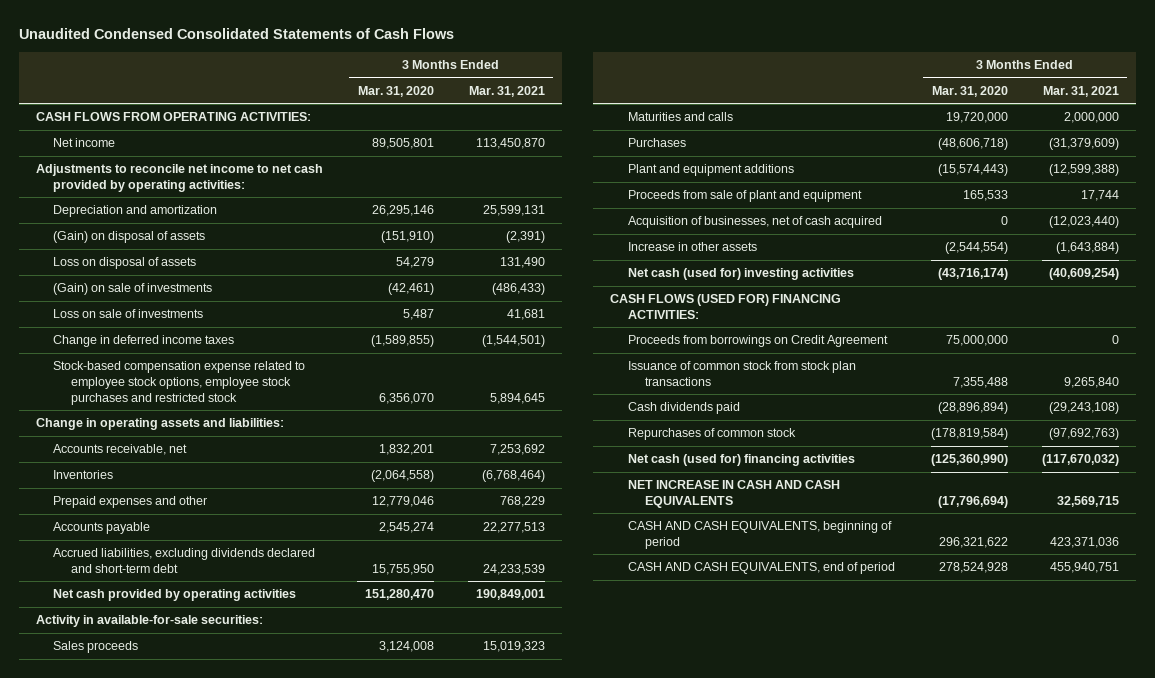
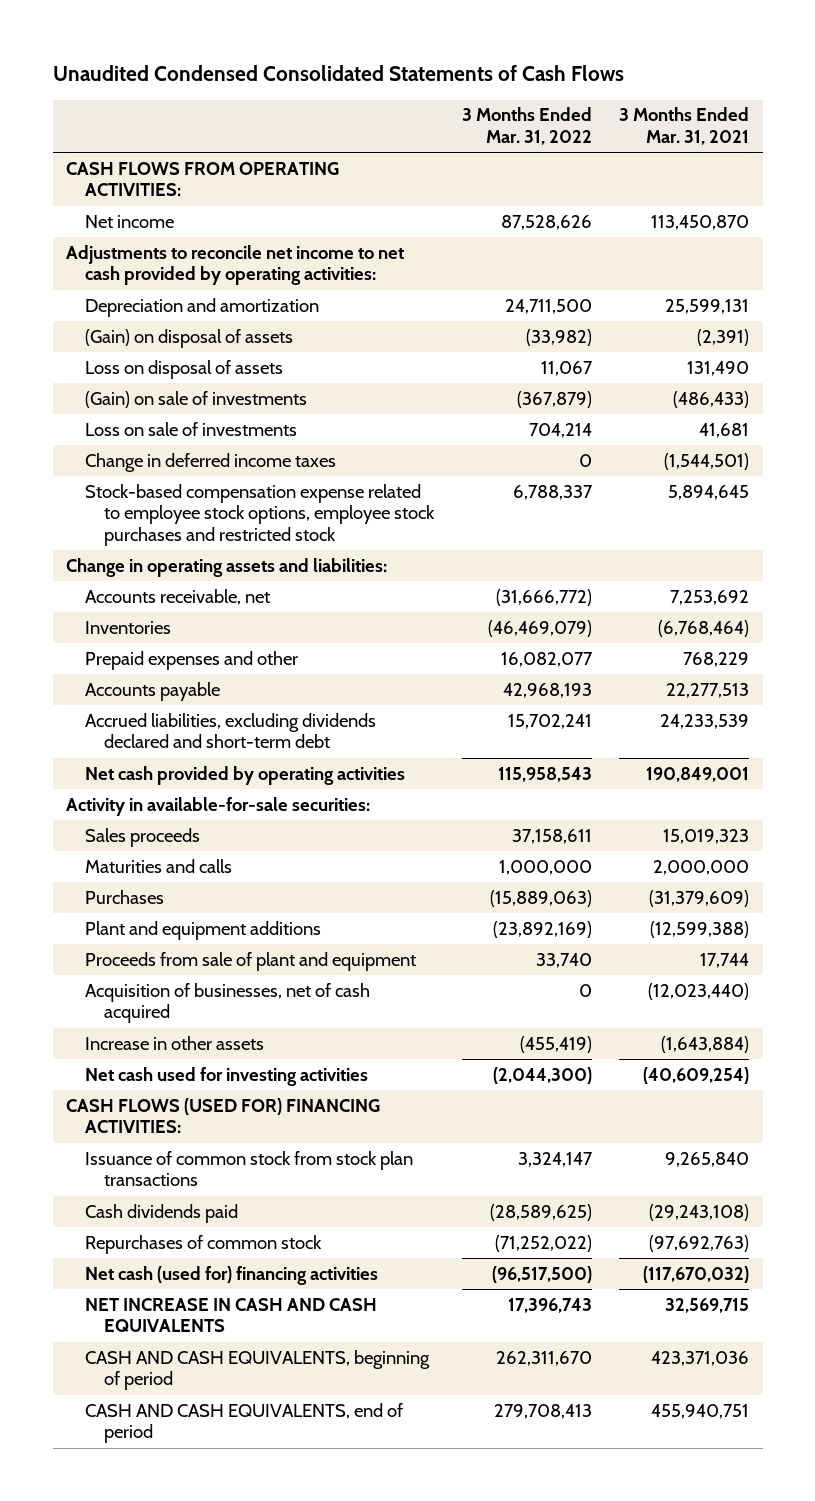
[358,85,435,97] Mar. 31, 2020 -> none
none -> [461,107,592,146] 3 Months Ended Mar. 31, 2022
[627,268,854,281] Net cash (used for) investing activities -> [85,1066,369,1086] Net cash used for investing activities
[627,335,888,348] Proceeds from borrowings on Credit Agreement -> none

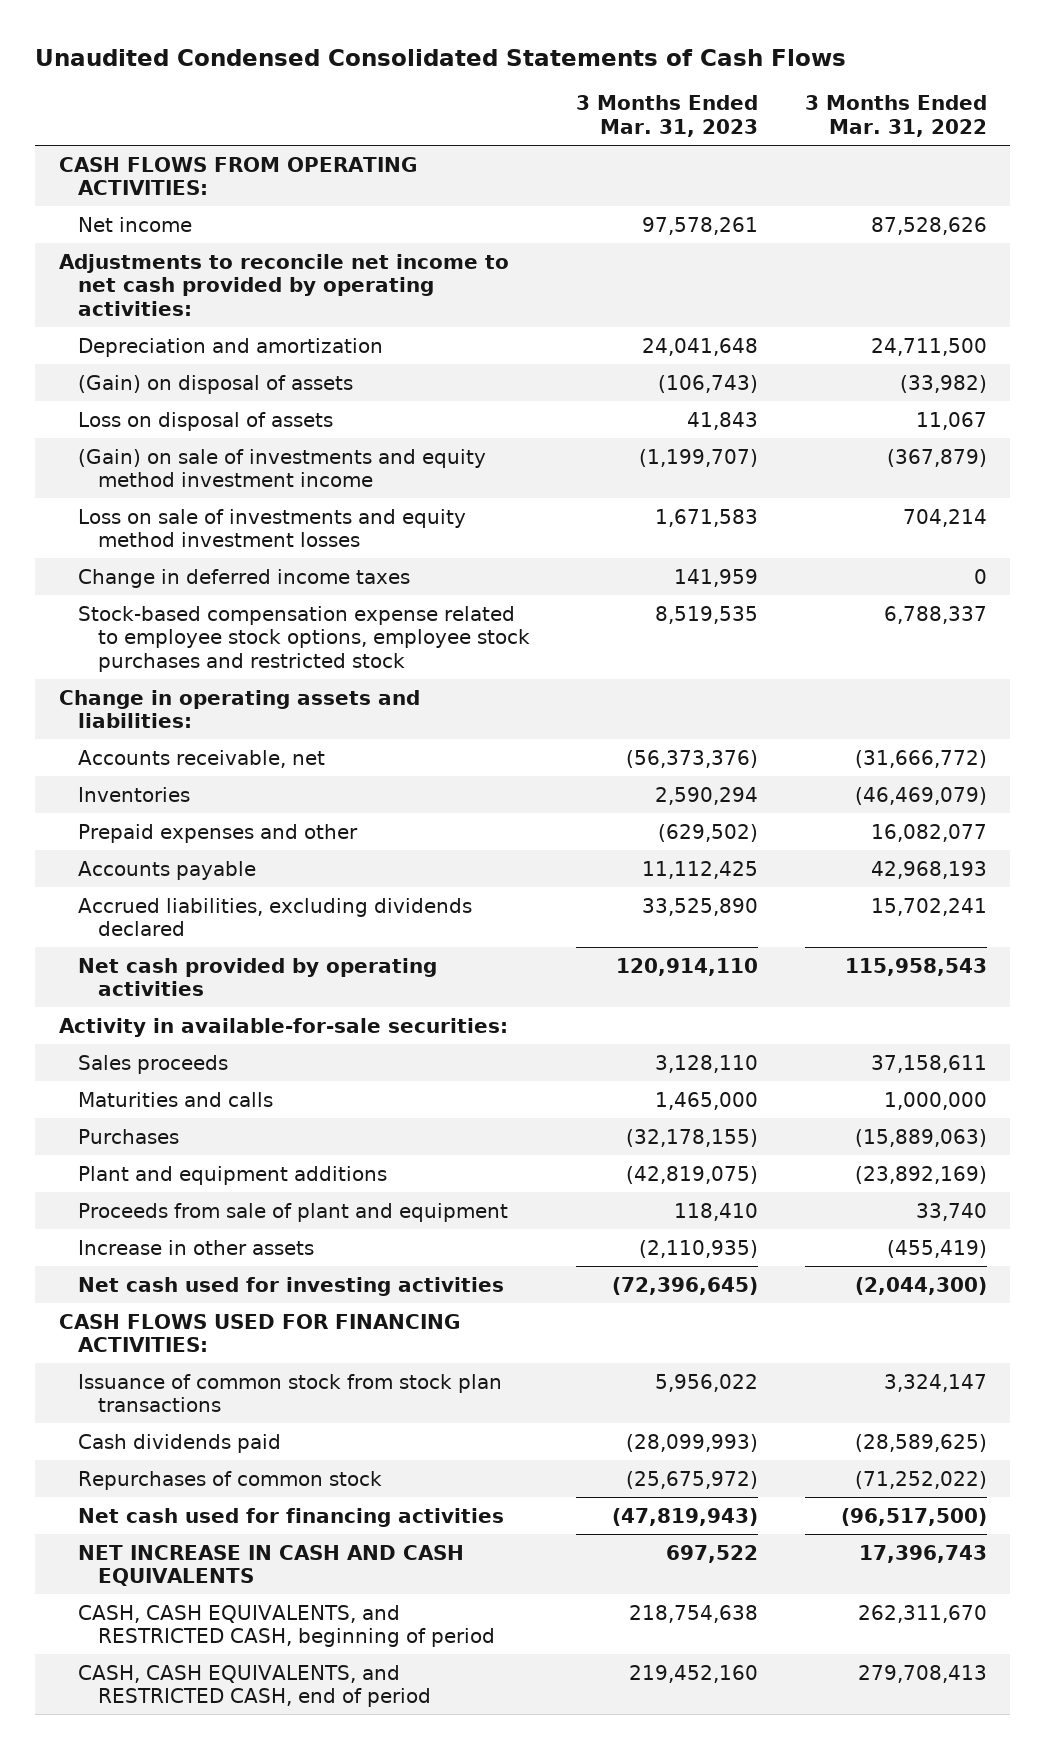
[619,107,750,146] 3 Months Ended Mar. 31, 2021 -> none
none -> [576,95,759,137] 3 Months Ended Mar. 31, 2023
[85,390,308,408] (Gain) on sale of investments -> [78,448,487,488] (Gain) on sale of investments and equity method investment income
[85,421,298,436] Loss on sale of investments -> [78,508,467,548] Loss on sale of investments and equity method investment losses
[85,712,377,749] Accrued liabilities, excluding dividends declared and short-term debt -> [78,897,473,937] Accrued liabilities, excluding dividends declared
[85,982,371,1024] Acquisition of businesses, net of cash acquired -> none
[66,1097,381,1134] CASH FLOWS (USED FOR) FINANCING ACTIVITIES: -> [58,1313,460,1353] CASH FLOWS USED FOR FINANCING ACTIVITIES:
[85,1265,379,1285] Net cash (used for) financing activities -> [78,1507,505,1527] Net cash used for financing activities
[85,1349,431,1391] CASH AND CASH EQUIVALENTS, beginning of period -> [78,1604,495,1648] CASH, CASH EQUIVALENTS, and RESTRICTED CASH, beginning of period
[85,1402,404,1444] CASH AND CASH EQUIVALENTS, end of period -> [78,1664,431,1708] CASH, CASH EQUIVALENTS, and RESTRICTED CASH, end of period

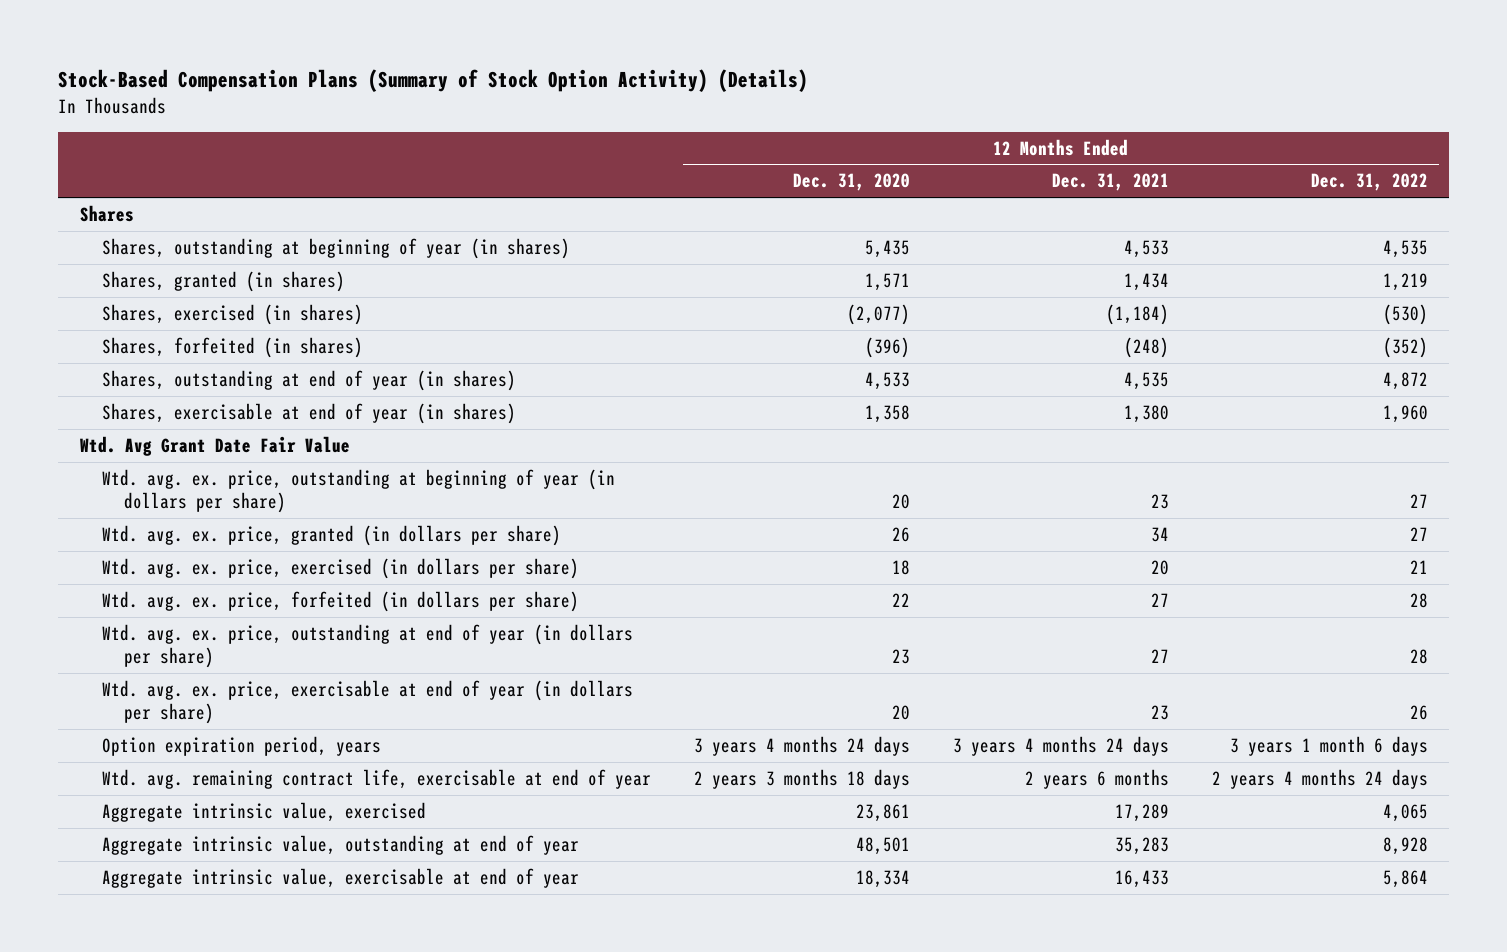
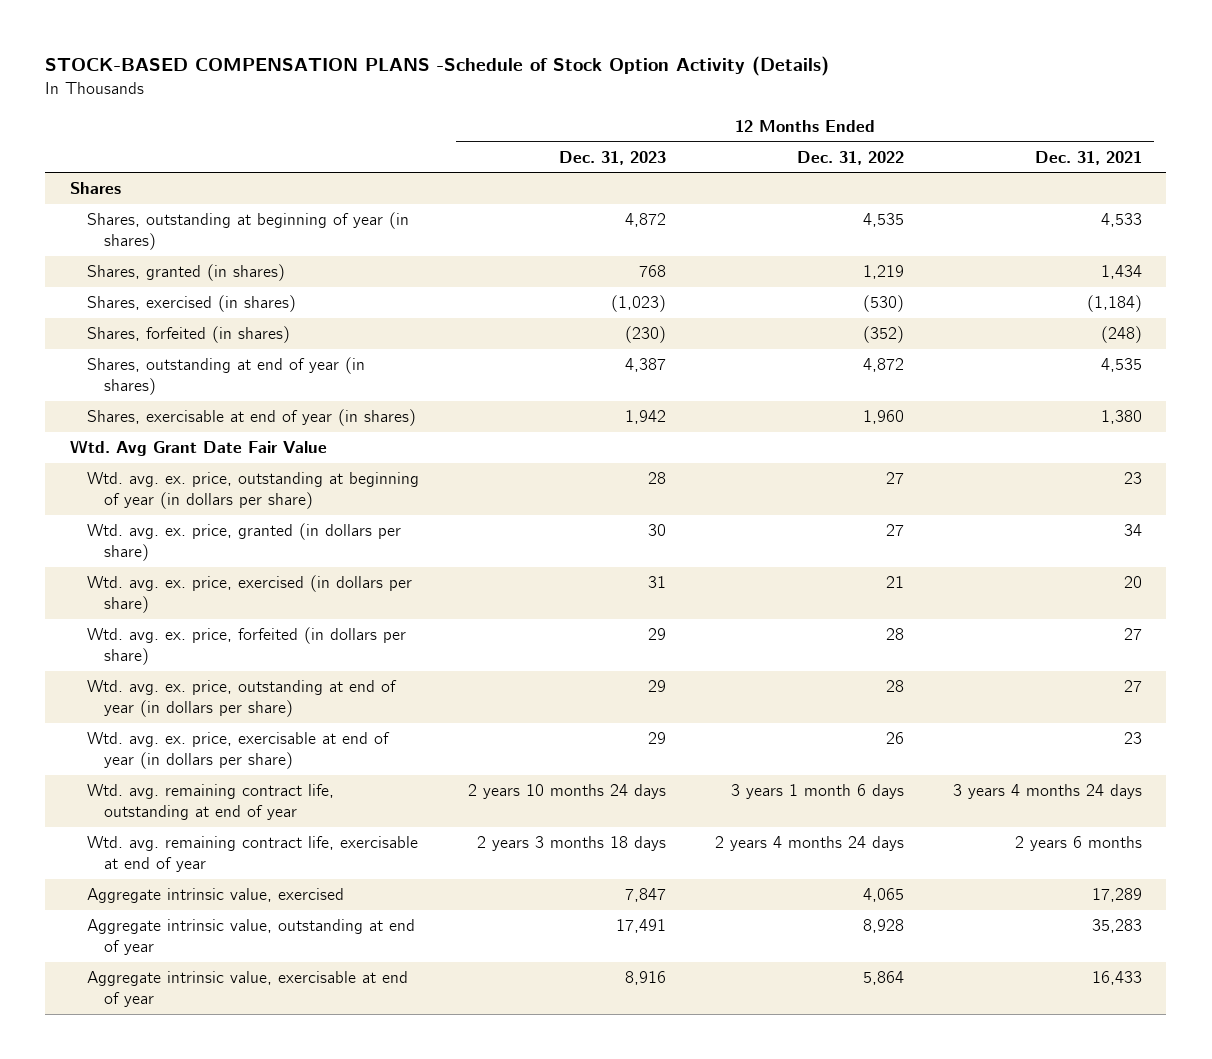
[58,69,809,93] Stock-Based Compensation Plans (Summary of Stock Option Activity) (Details) -> [45,56,830,77] STOCK-BASED COMPENSATION PLANS -Schedule of Stock Option Activity (Details)
[792,173,910,192] Dec. 31, 2020 -> none
none -> [558,150,666,165] Dec. 31, 2023
[101,735,381,756] Option expiration period, years -> [86,784,334,821] Wtd. avg. remaining contract life, outstanding at end of year

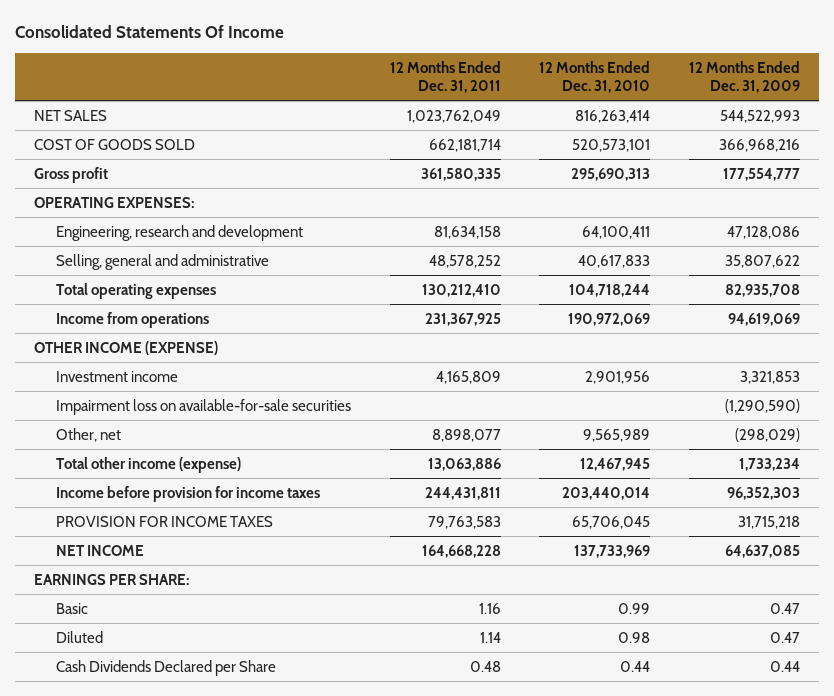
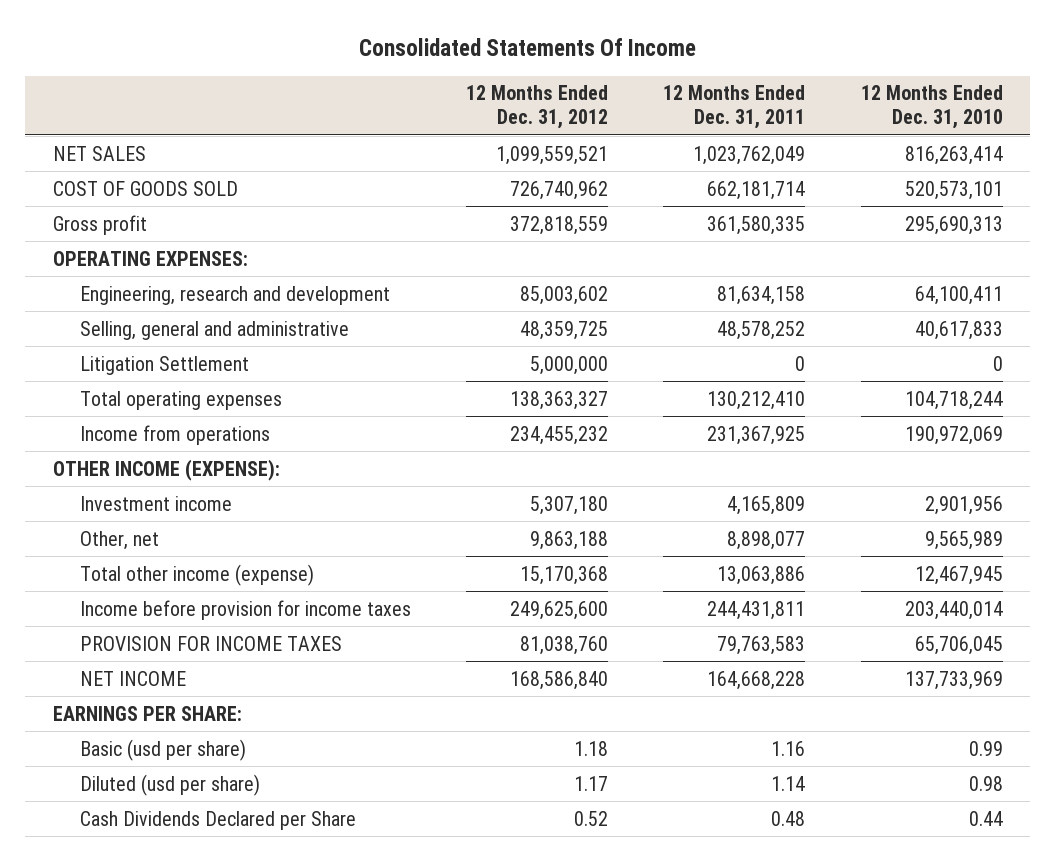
[688,60,800,93] 12 Months Ended Dec. 31, 2009 -> none
none -> [465,85,608,130] 12 Months Ended Dec. 31, 2012
none -> [79,355,249,375] Litigation Settlement
[34,340,219,355] OTHER INCOME (EXPENSE) -> [52,458,280,481] OTHER INCOME (EXPENSE):
[56,398,352,415] Impairment loss on available-for-sale securities -> none
[56,602,89,614] Basic -> [79,738,246,761] Basic (usd per share)
[56,630,104,643] Diluted -> [79,773,260,796] Diluted (usd per share)

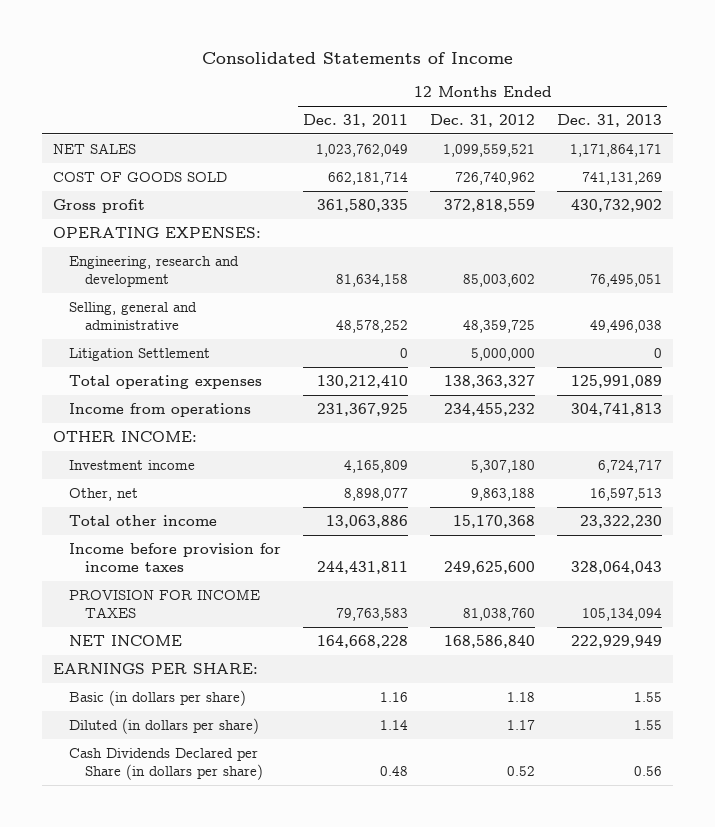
[358,37,696,56] Consolidated Statements Of Income -> [201,52,513,65] Consolidated Statements of Income
[860,85,1003,130] 12 Months Ended Dec. 31, 2010 -> none
none -> [556,114,662,128] Dec. 31, 2013
[52,458,280,481] OTHER INCOME (EXPENSE): -> [53,430,198,442] OTHER INCOME:
[79,563,314,586] Total other income (expense) -> [69,514,218,526] Total other income
[79,738,246,761] Basic (usd per share) -> [69,689,247,706] Basic (in dollars per share)
[79,773,260,796] Diluted (usd per share) -> [69,717,260,734] Diluted (in dollars per share)
[79,810,356,830] Cash Dividends Declared per Share -> [69,747,264,780] Cash Dividends Declared per Share (in dollars per share)

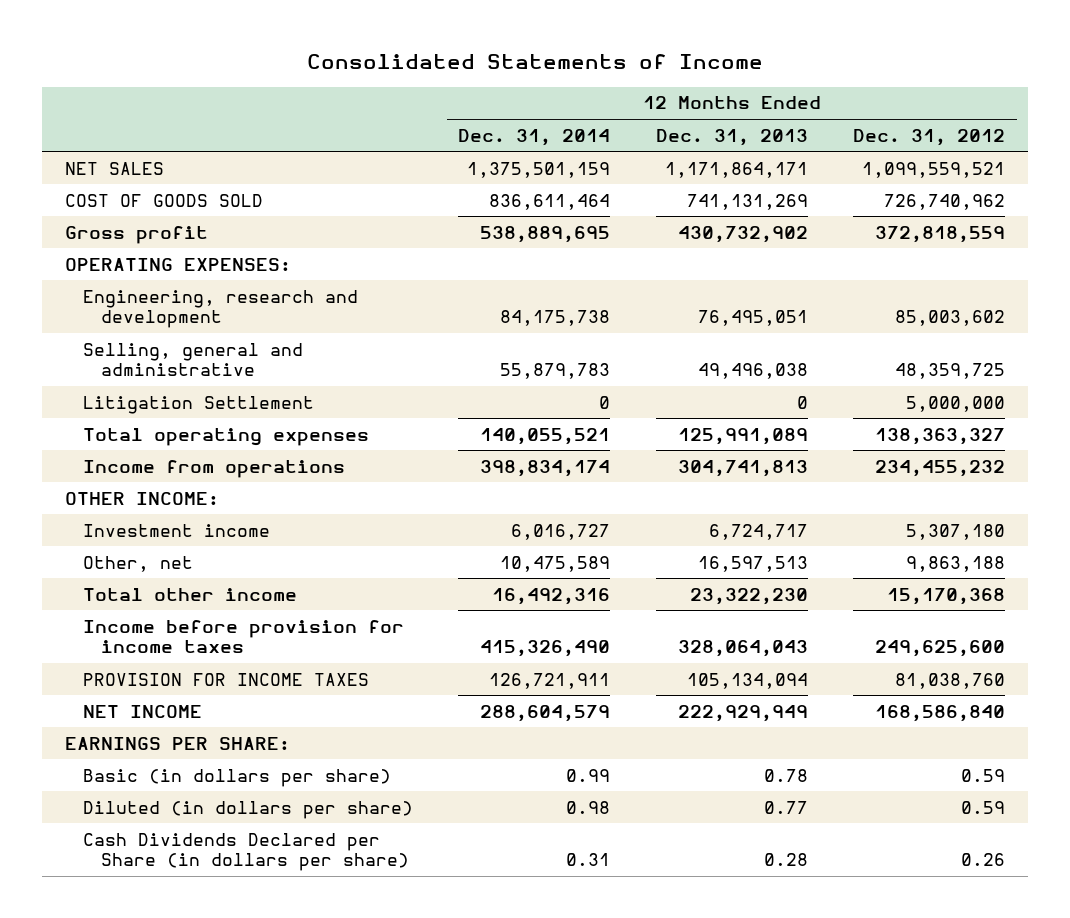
[303,114,409,128] Dec. 31, 2011 -> none
none -> [458,128,611,146] Dec. 31, 2014
[507,691,536,702] 1.18 -> [961,768,1006,782] 0.59
[633,691,662,702] 1.55 -> [763,768,808,782] 0.78
[507,719,536,730] 1.17 -> [961,800,1006,814] 0.59
[633,719,662,730] 1.55 -> [763,800,808,814] 0.77
[507,765,536,776] 0.52 -> [961,853,1006,867] 0.26
[633,765,662,776] 0.56 -> [763,853,808,867] 0.28

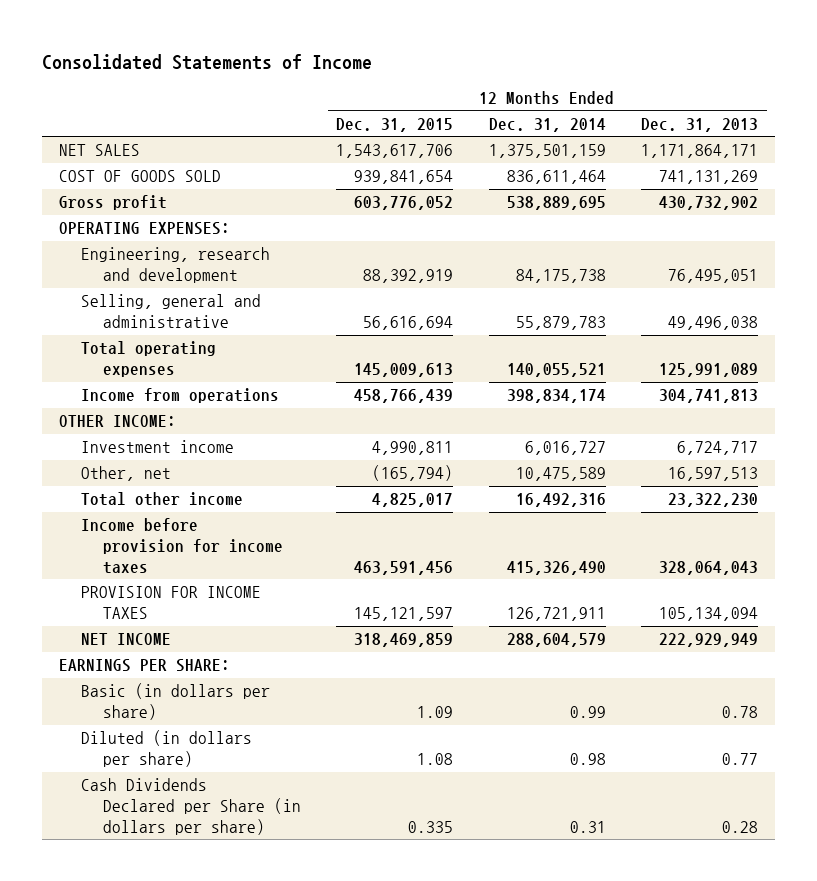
[853,128,1006,146] Dec. 31, 2012 -> none
none -> [336,117,454,132] Dec. 31, 2015
[82,395,314,414] Litigation Settlement -> none

